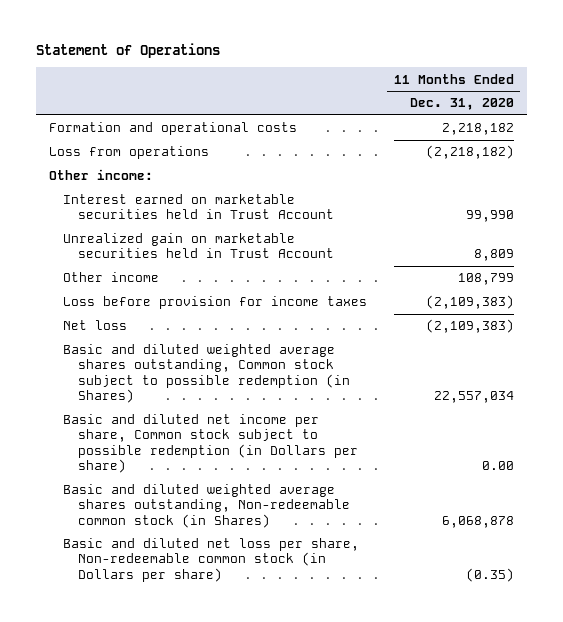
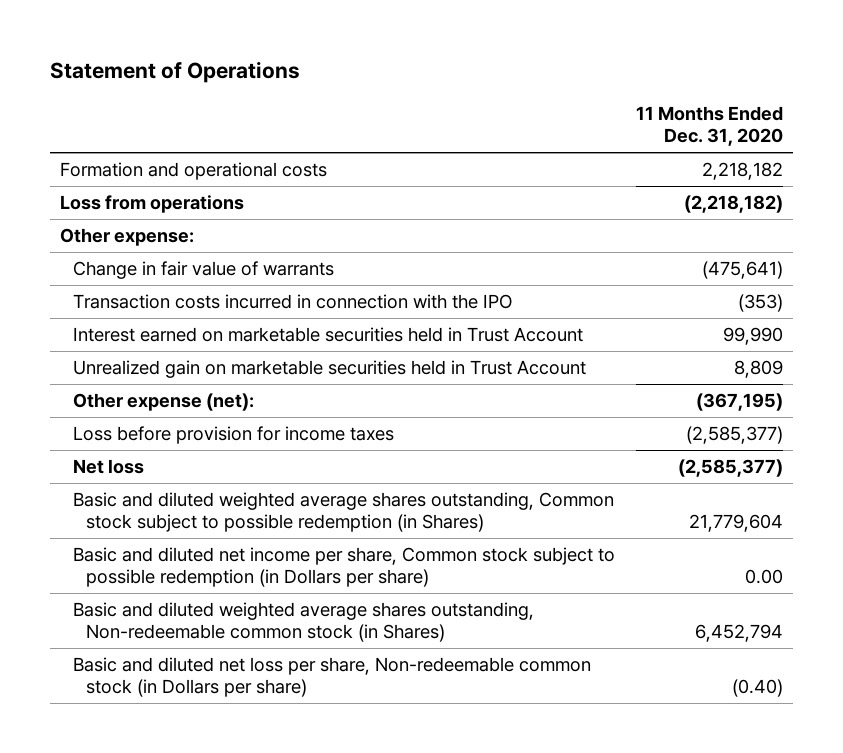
[49,169,154,181] Other income: -> [60,228,195,247] Other expense:
none -> [73,261,335,280] Change in fair value of warrants
none -> [73,294,513,310] Transaction costs incurred in connection with the IPO
[63,272,160,283] Other income -> none
none -> [73,393,255,412] Other expense (net):
[425,295,514,310] (2,109,383) -> [685,426,783,445] (2,585,377)
[425,319,514,334] (2,109,383) -> [677,459,783,478] (2,585,377)
[433,391,514,404] 22,557,034 -> [688,514,783,533] 21,779,604
[441,515,514,528] 6,068,878 -> [694,624,783,643] 6,452,794
[465,567,514,582] (0.35) -> [731,679,783,698] (0.40)

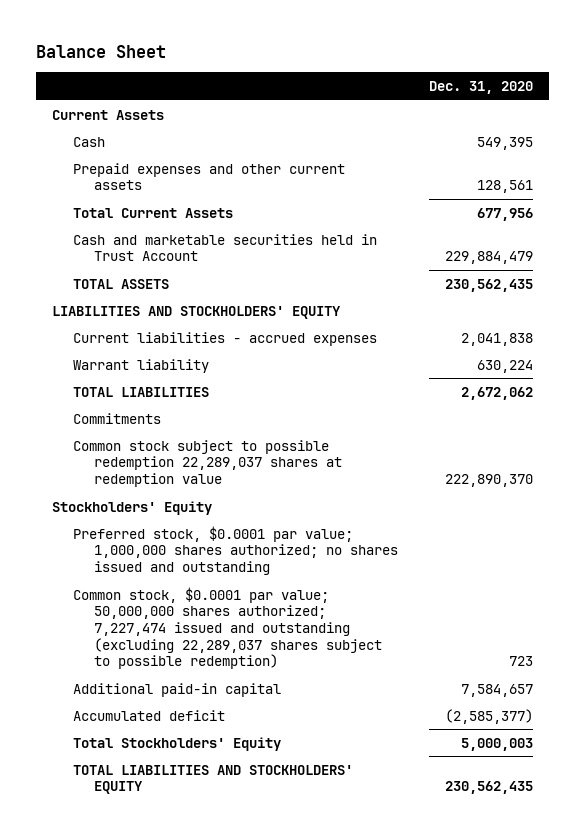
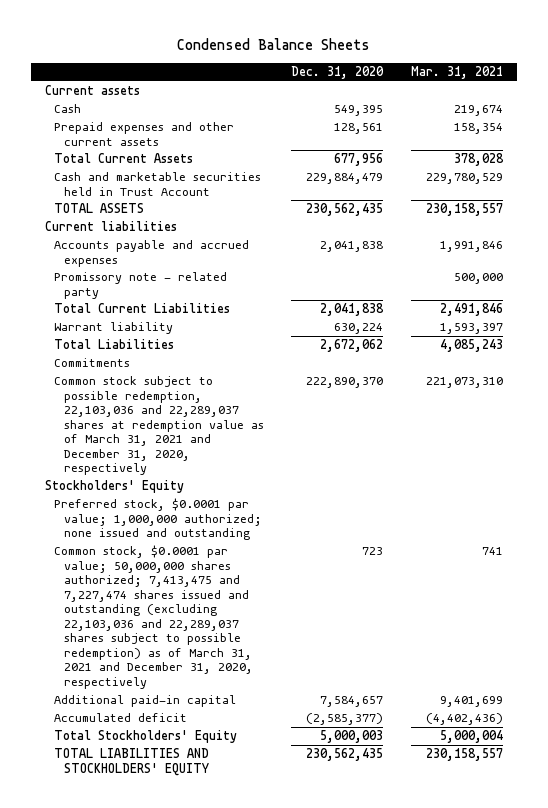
[35,45,166,59] Balance Sheet -> [176,38,370,51] Condensed Balance Sheets
none -> [411,65,504,79] Mar. 31, 2021
[51,109,164,120] Current Assets -> [44,85,140,96] Current assets
[51,305,341,319] LIABILITIES AND STOCKHOLDERS' EQUITY -> none
none -> [44,221,177,232] Current liabilities
[72,331,377,346] Current liabilities - accrued expenses -> [54,240,250,267] Accounts payable and accrued expenses
none -> [54,272,228,299] Promissory note - related party
none -> [54,303,231,314] Total Current Liabilities
[72,386,209,397] TOTAL LIABILITIES -> [54,339,175,350] Total Liabilities
[72,439,342,488] Common stock subject to possible redemption 22,289,037 shares at redemption value -> [54,376,264,476] Common stock subject to possible redemption, 22,103,036 and 22,289,037 shares at redemption value as of March 31, 2021 and December 31, 2020, respectively
[72,525,398,576] Preferred stock, $0.0001 par value; 1,000,000 shares authorized; no shares issued and outstanding -> [54,498,262,541] Preferred stock, $0.0001 par value; 1,000,000 authorized; none issued and outstanding
[72,586,382,670] Common stock, $0.0001 par value; 50,000,000 shares authorized; 7,227,474 issued and outstanding (excluding 22,289,037 shares subject to possible redemption) -> [54,545,253,689] Common stock, $0.0001 par value; 50,000,000 shares authorized; 7,413,475 and 7,227,474 shares issued and outstanding (excluding 22,103,036 and 22,289,037 shares subject to possible redemption) as of March 31, 2021 and December 31, 2020, respectively

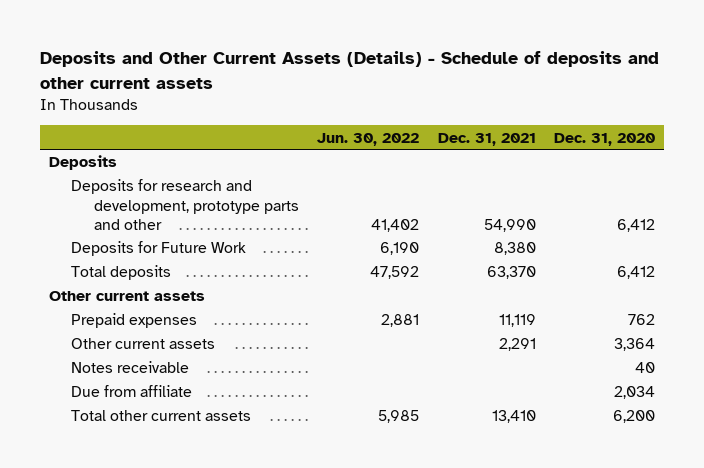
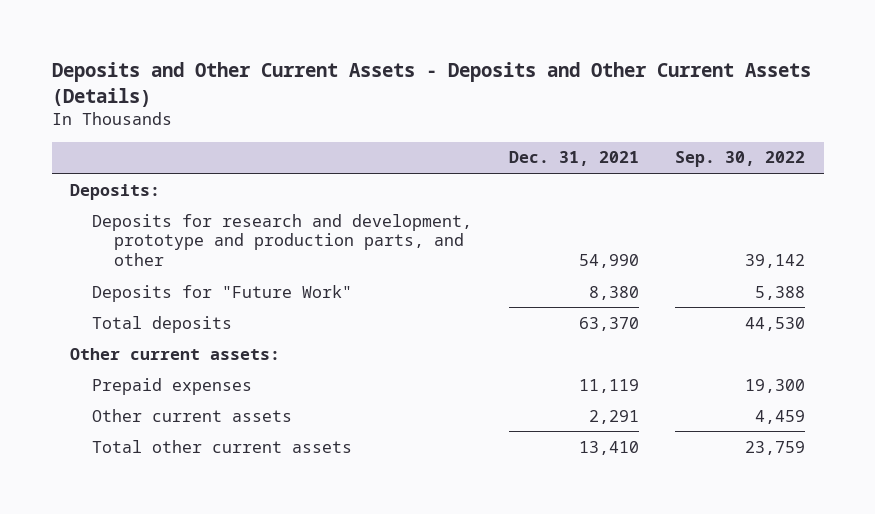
[39,51,659,89] Deposits and Other Current Assets (Details) - Schedule of deposits and other current assets -> [51,62,811,107] Deposits and Other Current Assets - Deposits and Other Current Assets (Details)
[317,132,420,146] Jun. 30, 2022 -> none
[554,132,656,146] Dec. 31, 2020 -> none
none -> [675,151,806,168] Sep. 30, 2022
[49,155,118,171] Deposits -> [69,183,160,200] Deposits:
[71,179,299,230] Deposits for research and development, prototype parts and other -> [91,213,472,267] Deposits for research and development, prototype and production parts, and other
[71,241,247,257] Deposits for Future Work -> [91,284,352,302] Deposits for "Future Work"
[49,291,206,302] Other current assets -> [69,347,280,360] Other current assets:
[71,361,190,374] Notes receivable -> none
[71,385,193,398] Due from affiliate -> none

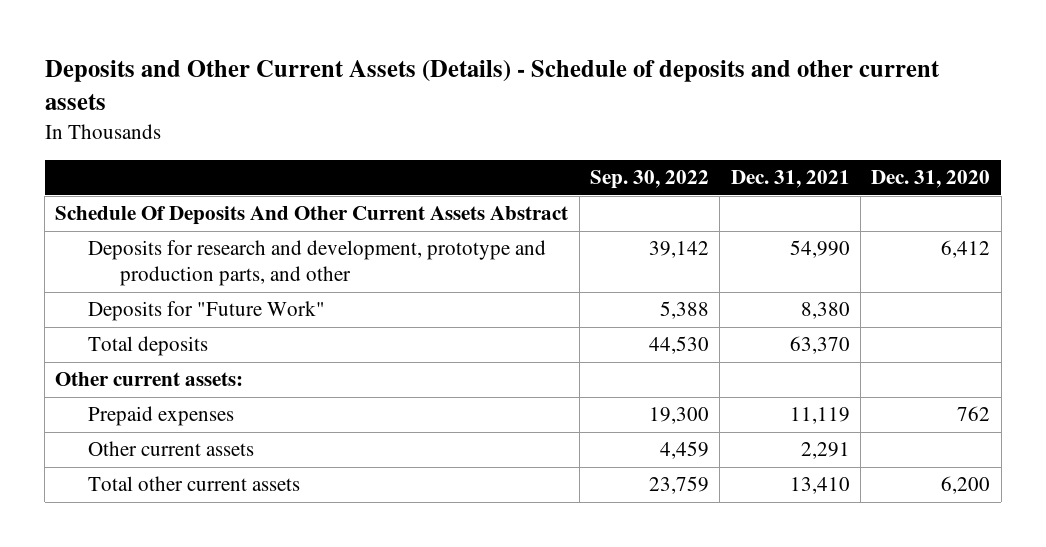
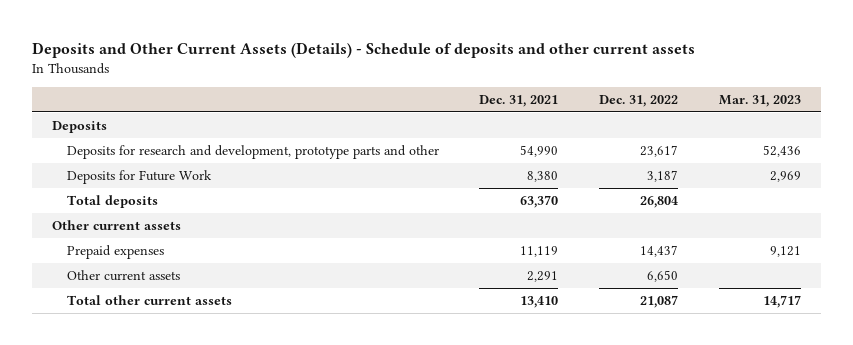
[590,170,710,190] Sep. 30, 2022 -> none
[871,170,991,189] Dec. 31, 2020 -> none
none -> [599,94,679,107] Dec. 31, 2022
none -> [718,94,801,107] Mar. 31, 2023
[55,206,569,226] Schedule Of Deposits And Other Current Assets Abstract -> none
none -> [52,120,108,133] Deposits
[87,240,546,287] Deposits for research and development, prototype and production parts, and other -> [66,144,439,159] Deposits for research and development, prototype parts and other
[87,301,325,322] Deposits for "Future Work" -> [66,169,212,184] Deposits for Future Work
[55,372,244,387] Other current assets: -> [52,219,182,230] Other current assets

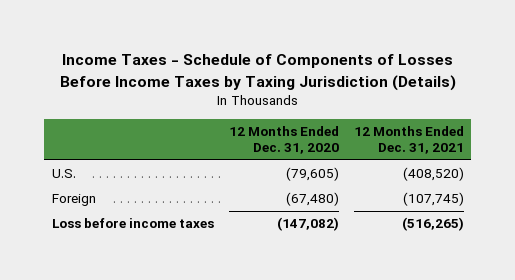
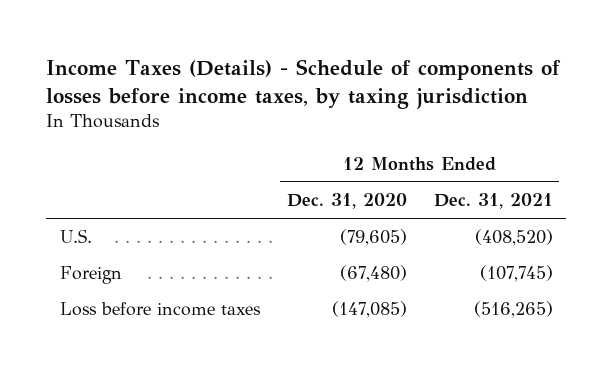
[59,54,456,91] Income Taxes - Schedule of Components of Losses Before Income Taxes by Taxing Jurisdiction (Details) -> [46,58,562,109] Income Taxes (Details) - Schedule of components of losses before income taxes, by taxing jurisdiction
[276,217,339,232] (147,082) -> [331,301,407,319] (147,085)

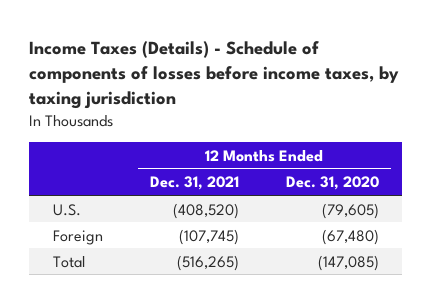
[59,302,261,317] Loss before income taxes -> [52,255,85,268] Total

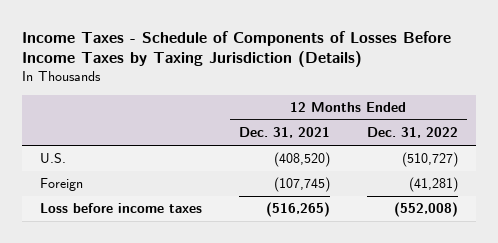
[28,41,399,110] Income Taxes (Details) - Schedule of components of losses before income taxes, by taxing jurisdiction -> [21,30,451,68] Income Taxes - Schedule of Components of Losses Before Income Taxes by Taxing Jurisdiction (Details)
[285,176,379,191] Dec. 31, 2020 -> none
none -> [366,127,458,139] Dec. 31, 2022
[52,255,85,268] Total -> [40,203,203,214] Loss before income taxes

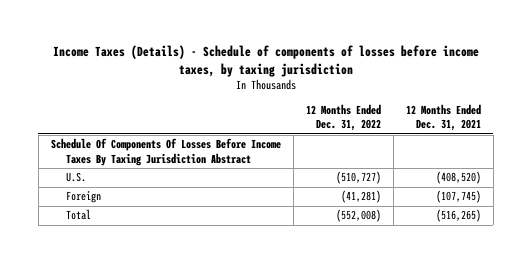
[21,30,451,68] Income Taxes - Schedule of Components of Losses Before Income Taxes by Taxing Jurisdiction (Details) -> [52,44,479,77] Income Taxes (Details) - Schedule of components of losses before income taxes, by taxing jurisdiction
none -> [50,138,281,166] Schedule Of Components Of Losses Before Income Taxes By Taxing Jurisdiction Abstract
[40,203,203,214] Loss before income taxes -> [66,209,92,221] Total

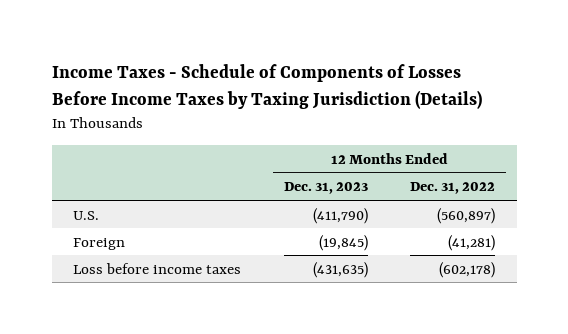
[52,44,479,77] Income Taxes (Details) - Schedule of components of losses before income taxes, by taxing jurisdiction -> [51,64,482,110] Income Taxes - Schedule of Components of Losses Before Income Taxes by Taxing Jurisdiction (Details)
[405,104,481,132] 12 Months Ended Dec. 31, 2021 -> none
none -> [283,182,368,195] Dec. 31, 2023
[50,138,281,166] Schedule Of Components Of Losses Before Income Taxes By Taxing Jurisdiction Abstract -> none
[335,171,381,185] (510,727) -> [437,207,496,224] (560,897)
[66,209,92,221] Total -> none
none -> [73,262,242,274] Loss before income taxes

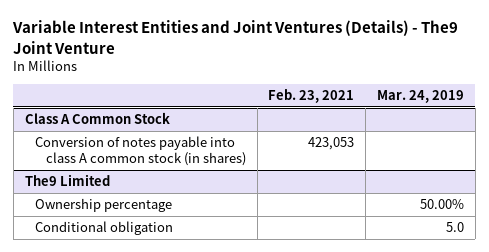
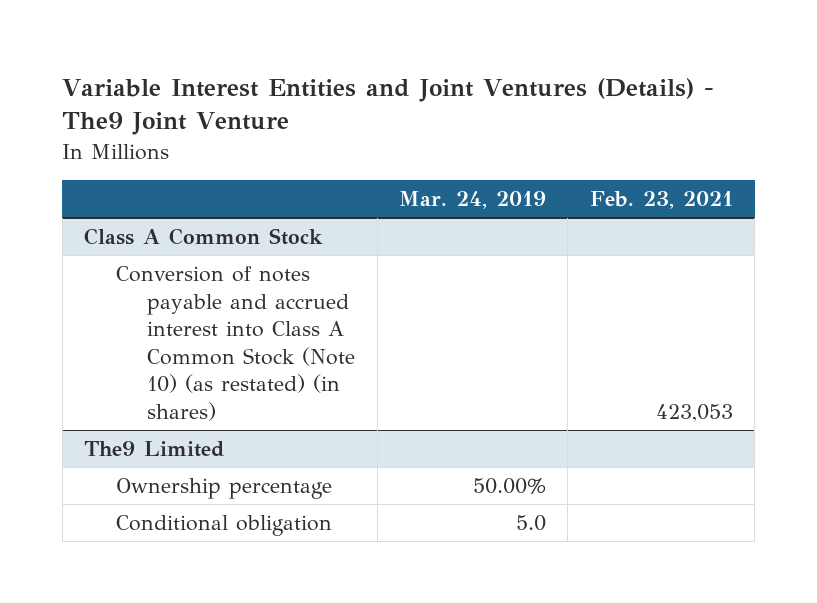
[35,136,246,167] Conversion of notes payable into class A common stock (in shares) -> [115,265,356,421] Conversion of notes payable and accrued interest into Class A Common Stock (Note 10) (as restated) (in shares)

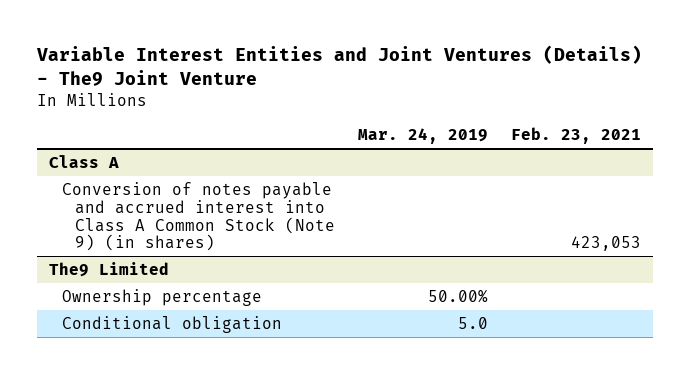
[83,227,323,245] Class A Common Stock -> [48,154,119,168] Class A
[115,265,356,421] Conversion of notes payable and accrued interest into Class A Common Stock (Note 10) (as restated) (in shares) -> [61,181,335,252] Conversion of notes payable and accrued interest into Class A Common Stock (Note 9) (in shares)

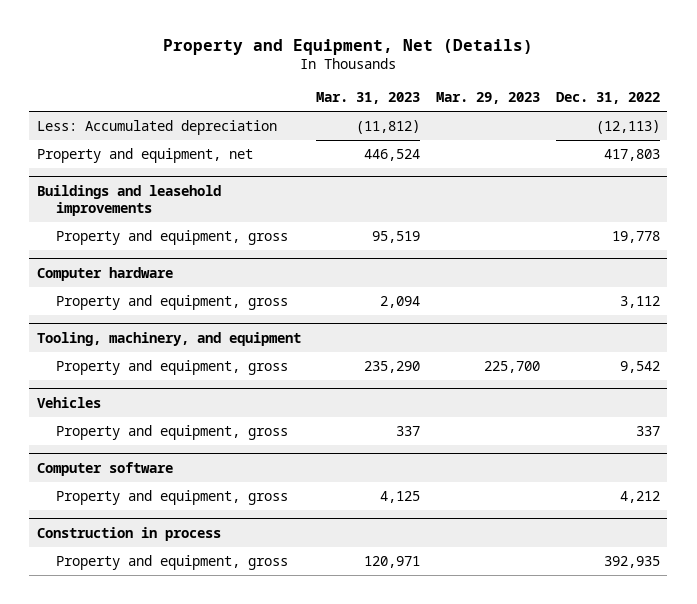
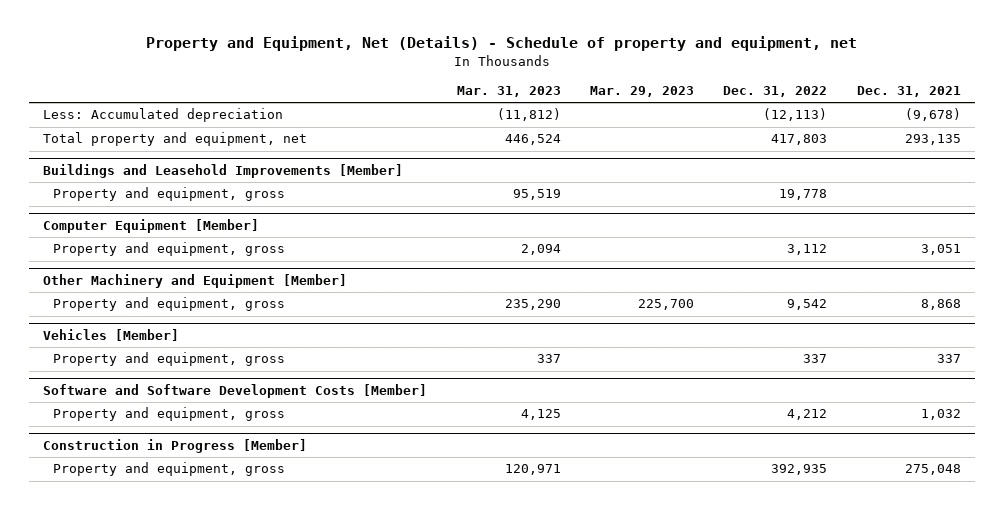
[163,38,534,55] Property and Equipment, Net (Details) -> [145,36,857,52] Property and Equipment, Net (Details) - Schedule of property and equipment, net
none -> [856,85,961,97] Dec. 31, 2021
[36,148,253,164] Property and equipment, net -> [43,132,308,147] Total property and equipment, net
[36,184,221,217] Buildings and leasehold improvements -> [43,163,404,178] Buildings and Leasehold Improvements [Member]
[36,266,173,281] Computer hardware -> [43,218,260,233] Computer Equipment [Member]
[36,331,301,346] Tooling, machinery, and equipment -> [43,273,348,288] Other Machinery and Equipment [Member]
[36,396,101,408] Vehicles -> [43,328,180,341] Vehicles [Member]
[36,461,173,476] Computer software -> [43,383,428,398] Software and Software Development Costs [Member]
[36,526,221,541] Construction in process -> [43,438,308,453] Construction in Progress [Member]

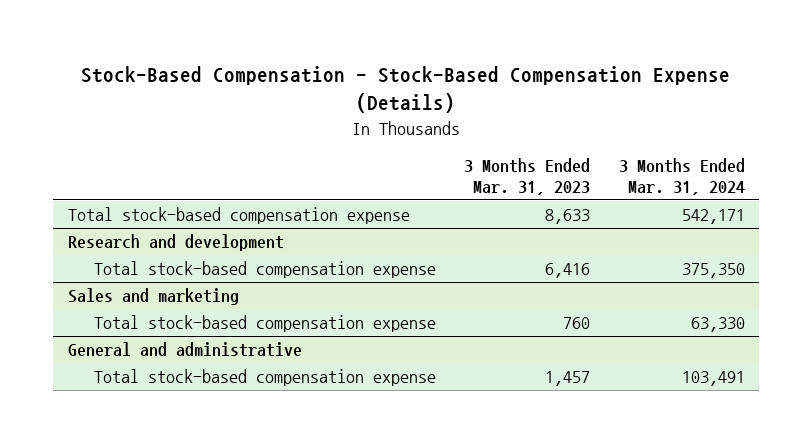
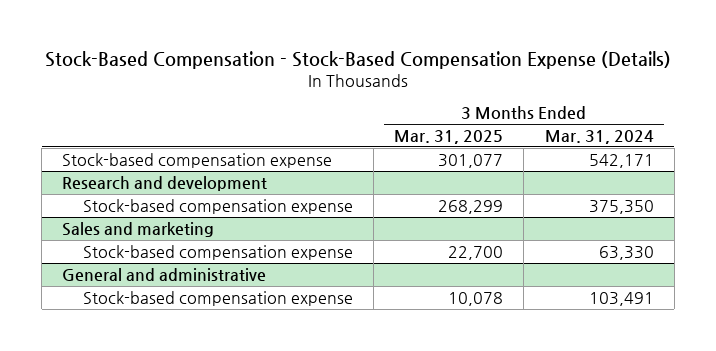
[464,157,591,195] 3 Months Ended Mar. 31, 2023 -> none
none -> [394,129,504,144] Mar. 31, 2025
[67,207,410,225] Total stock-based compensation expense -> [62,152,333,168] Stock-based compensation expense
[93,261,436,279] Total stock-based compensation expense -> [82,198,353,214] Stock-based compensation expense
[93,315,436,333] Total stock-based compensation expense -> [82,244,353,260] Stock-based compensation expense
[93,369,436,387] Total stock-based compensation expense -> [82,290,353,306] Stock-based compensation expense

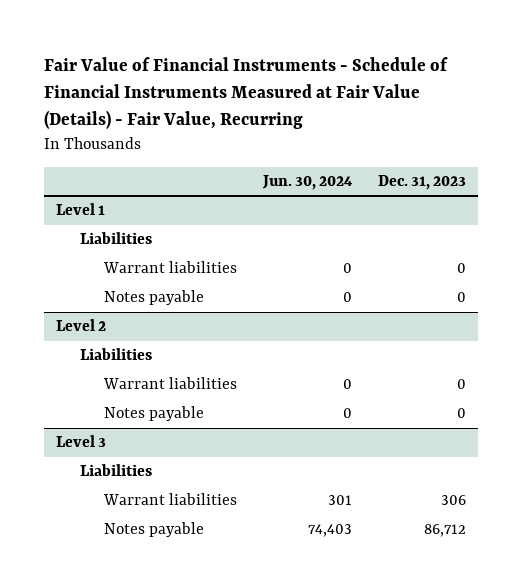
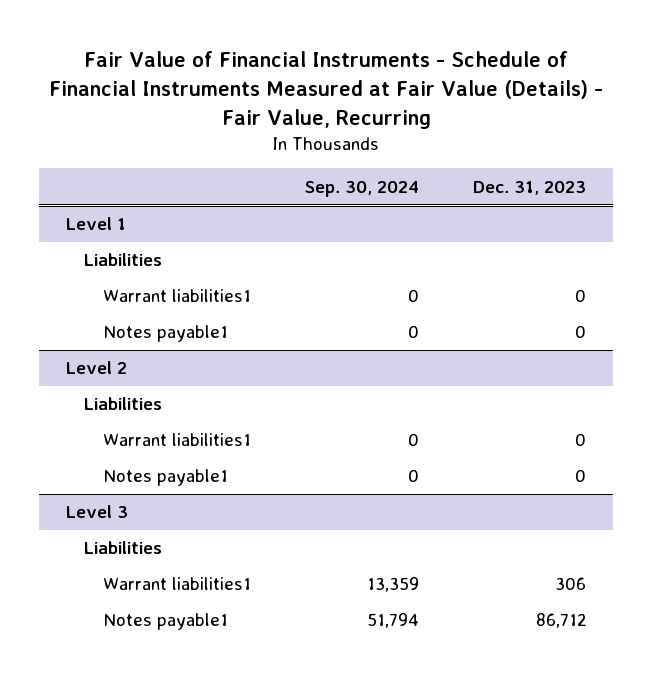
[261,174,353,190] Jun. 30, 2024 -> none
none -> [304,180,419,197] Sep. 30, 2024
[103,261,238,274] Warrant liabilities -> [102,289,251,303] Warrant liabilities1
[104,290,205,306] Notes payable -> [102,325,228,343] Notes payable1
[103,377,238,390] Warrant liabilities -> [102,433,251,447] Warrant liabilities1
[104,406,205,422] Notes payable -> [102,469,228,487] Notes payable1
[103,493,238,506] Warrant liabilities -> [102,577,251,591] Warrant liabilities1
[104,522,205,538] Notes payable -> [102,613,228,631] Notes payable1

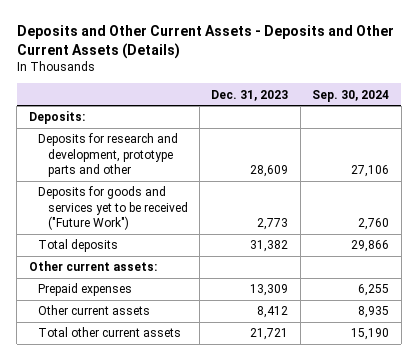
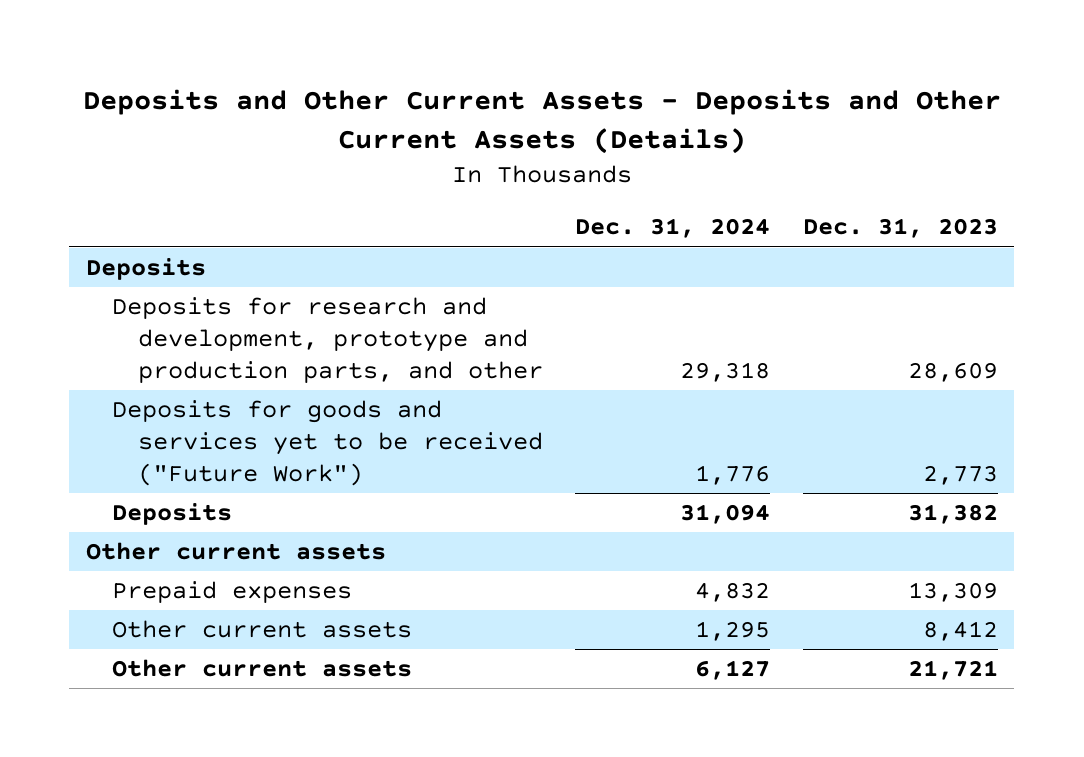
[312,89,390,102] Sep. 30, 2024 -> none
none -> [575,218,771,239] Dec. 31, 2024
[28,111,85,125] Deposits: -> [85,258,206,281] Deposits
[38,133,179,178] Deposits for research and development, prototype parts and other -> [111,297,543,383] Deposits for research and development, prototype and production parts, and other
[38,239,119,253] Total deposits -> [111,503,232,526] Deposits
[28,261,157,272] Other current assets: -> [85,542,386,561] Other current assets
[38,327,182,338] Total other current assets -> [111,659,412,678] Other current assets

